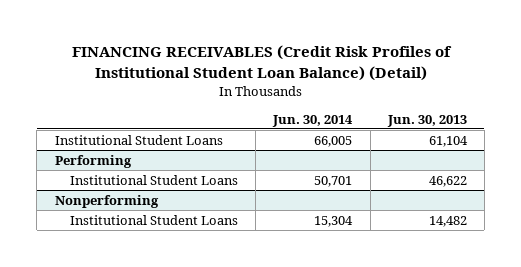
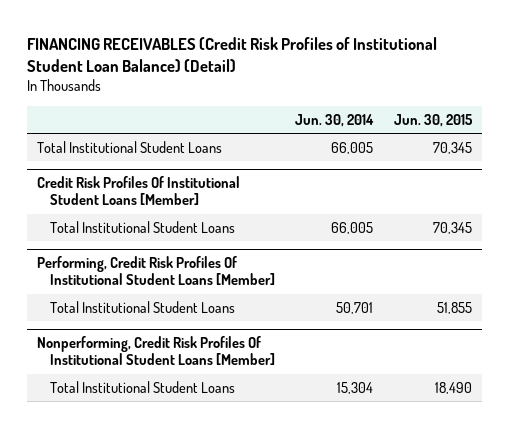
[386,114,467,127] Jun. 30, 2013 -> none
none -> [393,113,473,127] Jun. 30, 2015
[54,154,132,168] Performing -> none
[54,194,159,208] Nonperforming -> none
[54,134,223,145] Institutional Student Loans -> [37,140,223,153] Total Institutional Student Loans
none -> [37,176,241,206] Credit Risk Profiles Of Institutional Student Loans [Member]
[70,174,239,185] Institutional Student Loans -> [49,220,235,233] Total Institutional Student Loans
[314,175,353,187] 50,701 -> [331,221,374,234] 66,005
none -> [37,256,275,286] Performing, Credit Risk Profiles Of Institutional Student Loans [Member]
[70,214,239,225] Institutional Student Loans -> [49,300,235,313] Total Institutional Student Loans
[314,215,354,227] 15,304 -> [336,301,374,314] 50,701
none -> [37,336,275,366] Nonperforming, Credit Risk Profiles Of Institutional Student Loans [Member]
none -> [49,380,235,393] Total Institutional Student Loans

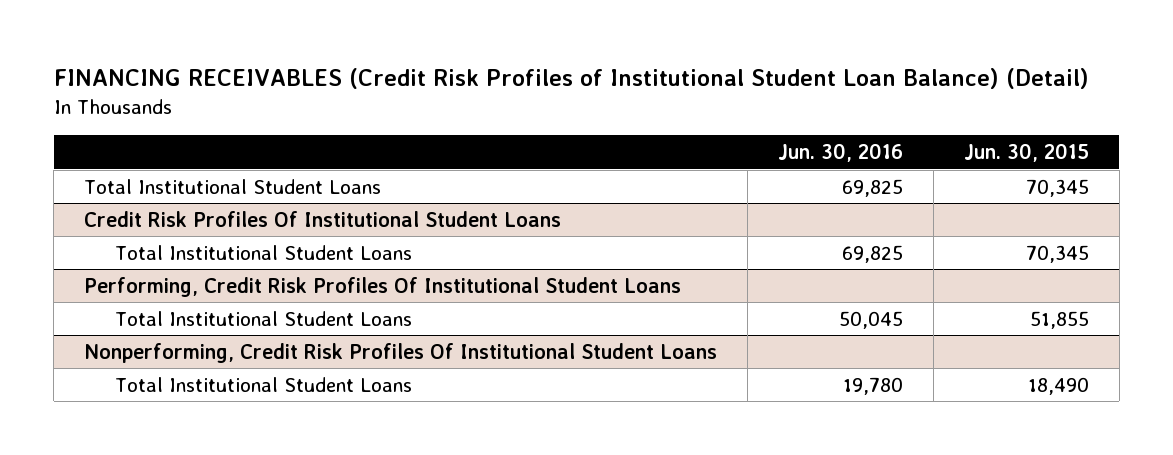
[295,113,375,127] Jun. 30, 2014 -> none
none -> [778,143,904,163] Jun. 30, 2016
[37,176,241,206] Credit Risk Profiles Of Institutional Student Loans [Member] -> [84,210,562,227] Credit Risk Profiles Of Institutional Student Loans
[37,256,275,286] Performing, Credit Risk Profiles Of Institutional Student Loans [Member] -> [84,276,682,297] Performing, Credit Risk Profiles Of Institutional Student Loans
[37,336,275,366] Nonperforming, Credit Risk Profiles Of Institutional Student Loans [Member] -> [84,342,718,363] Nonperforming, Credit Risk Profiles Of Institutional Student Loans

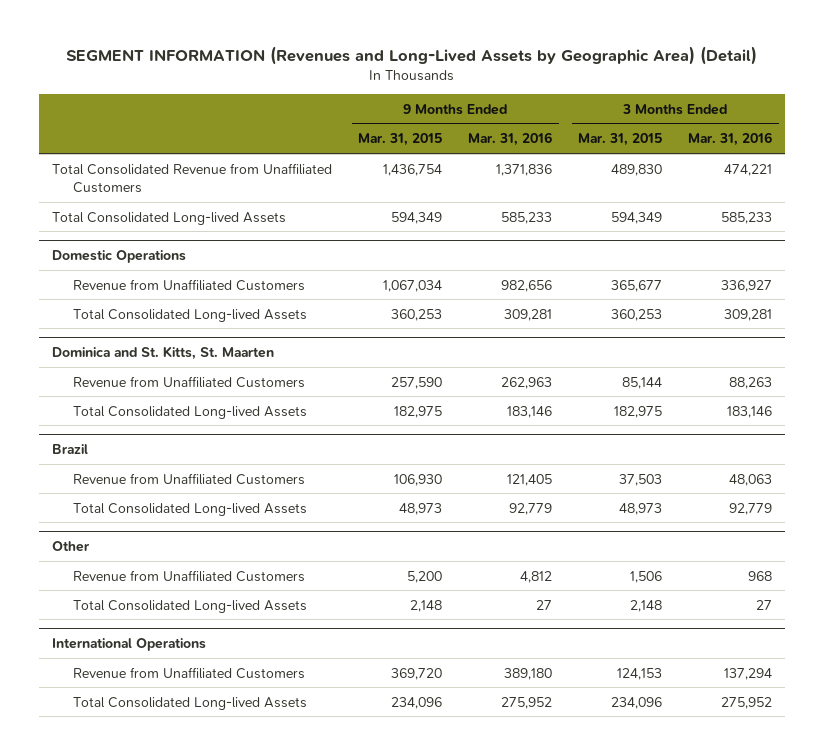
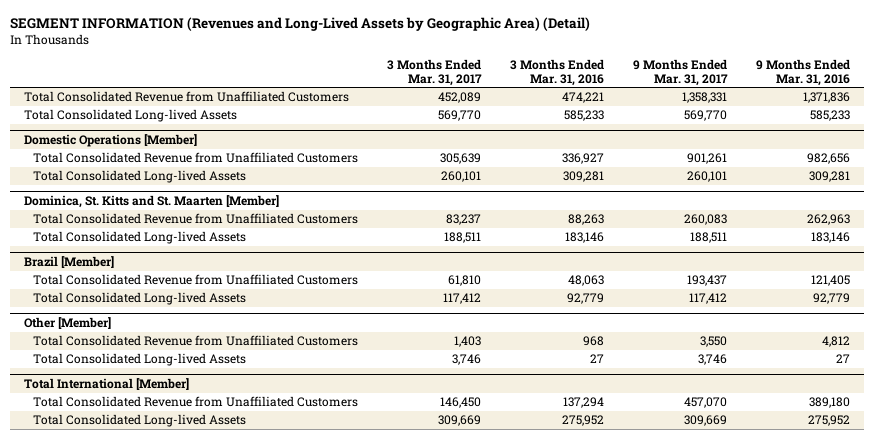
[358,133,443,147] Mar. 31, 2015 -> none
[578,133,663,147] Mar. 31, 2015 -> none
none -> [386,58,482,86] 3 Months Ended Mar. 31, 2017
none -> [632,58,728,86] 9 Months Ended Mar. 31, 2017
[52,249,187,263] Domestic Operations -> [24,134,198,148] Domestic Operations [Member]
[72,278,305,291] Revenue from Unaffiliated Customers -> [33,152,359,164] Total Consolidated Revenue from Unaffiliated Customers
[52,345,275,360] Dominica and St. Kitts, St. Maarten -> [24,195,280,209] Dominica, St. Kitts and St. Maarten [Member]
[72,375,305,388] Revenue from Unaffiliated Customers -> [33,213,359,225] Total Consolidated Revenue from Unaffiliated Customers
[52,443,89,454] Brazil -> [24,256,115,269] Brazil [Member]
[72,472,305,485] Revenue from Unaffiliated Customers -> [33,274,359,286] Total Consolidated Revenue from Unaffiliated Customers
[52,540,91,552] Other -> [24,317,112,330] Other [Member]
[72,569,305,582] Revenue from Unaffiliated Customers -> [33,335,359,347] Total Consolidated Revenue from Unaffiliated Customers
[52,637,207,651] International Operations -> [24,378,190,391] Total International [Member]
[72,666,305,679] Revenue from Unaffiliated Customers -> [33,396,359,408] Total Consolidated Revenue from Unaffiliated Customers

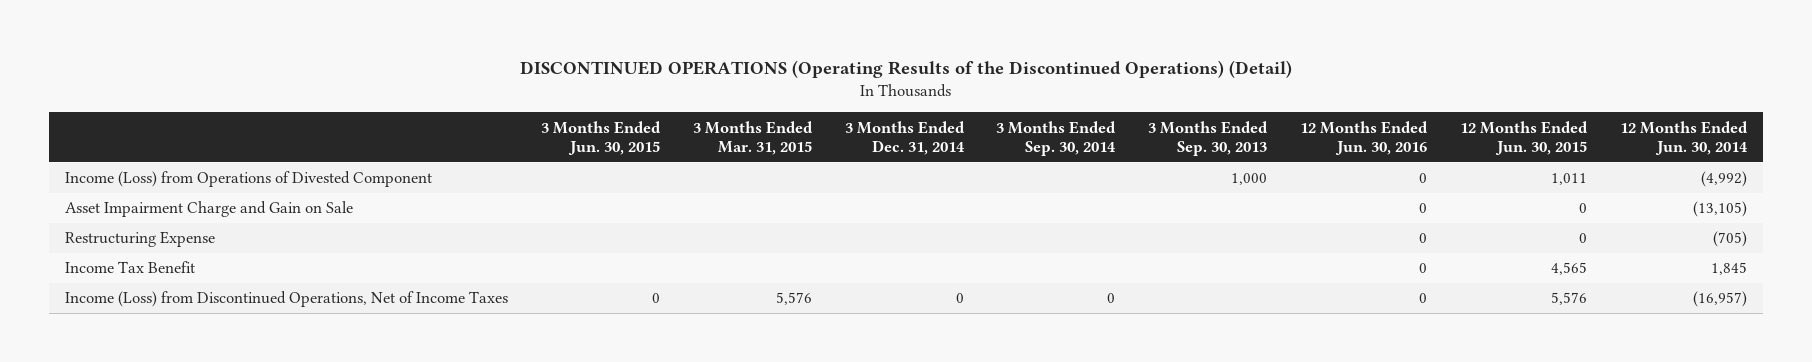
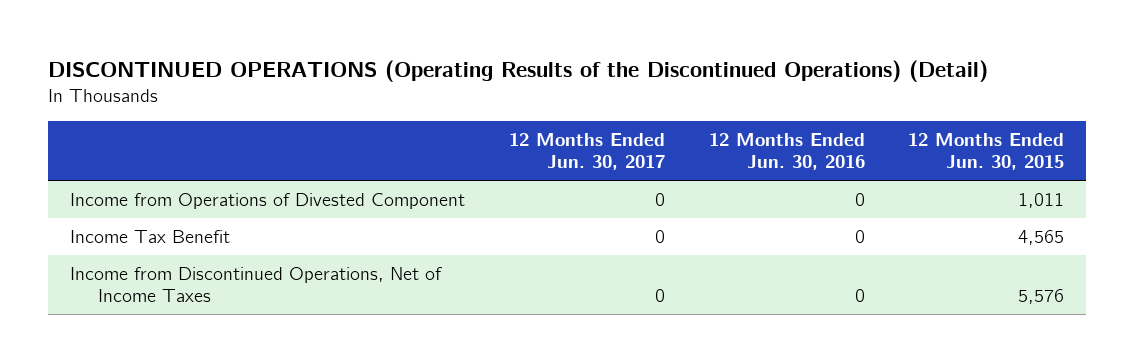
[540,120,661,156] 3 Months Ended Jun. 30, 2015 -> none
[692,120,813,156] 3 Months Ended Mar. 31, 2015 -> none
[844,120,965,156] 3 Months Ended Dec. 31, 2014 -> none
[996,120,1117,157] 3 Months Ended Sep. 30, 2014 -> none
[1148,120,1269,157] 3 Months Ended Sep. 30, 2013 -> none
[1619,120,1748,156] 12 Months Ended Jun. 30, 2014 -> none
none -> [508,132,665,171] 12 Months Ended Jun. 30, 2017
[65,201,354,218] Asset Impairment Charge and Gain on Sale -> none
[65,231,216,248] Restructuring Expense -> none
[65,171,433,188] Income (Loss) from Operations of Divested Component -> [69,192,465,209] Income from Operations of Divested Component
[65,291,509,308] Income (Loss) from Discontinued Operations, Net of Income Taxes -> [69,266,442,303] Income from Discontinued Operations, Net of Income Taxes

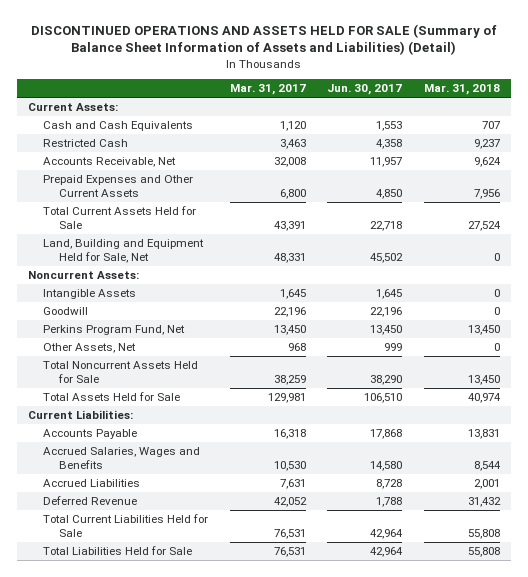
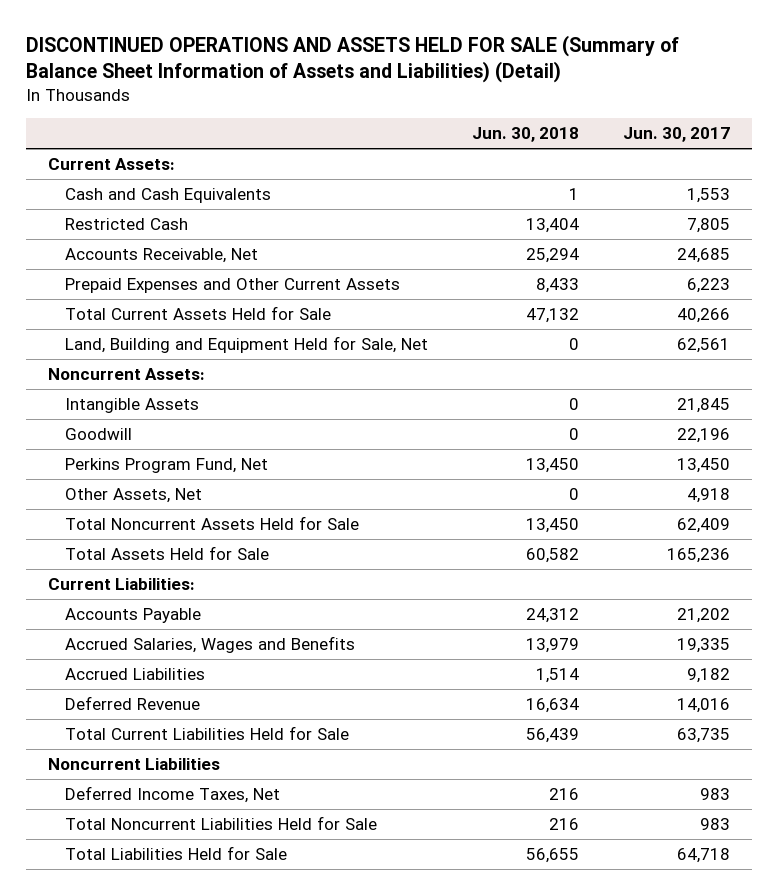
[229,84,306,96] Mar. 31, 2017 -> none
[423,84,500,96] Mar. 31, 2018 -> none
none -> [471,127,579,143] Jun. 30, 2018
[376,139,403,150] 4,358 -> [686,218,730,234] 7,805
[370,157,403,168] 11,957 -> [676,248,730,264] 24,685
[376,188,403,199] 4,850 -> [686,278,730,294] 6,223
[370,220,403,231] 22,718 -> [676,308,730,324] 40,266
[370,252,404,263] 45,502 -> [676,338,730,354] 62,561
[376,289,403,300] 1,645 -> [676,398,730,414] 21,845
[384,343,403,352] 999 -> [686,488,730,504] 4,918
[370,374,403,385] 38,290 -> [676,518,730,534] 62,409
[364,393,403,404] 106,510 -> [666,548,730,564] 165,236
[370,429,403,440] 17,868 -> [676,608,730,624] 21,202
[370,460,403,471] 14,580 -> [676,638,730,654] 19,335
[376,479,403,490] 8,728 -> [686,668,730,684] 9,182
[376,497,403,508] 1,788 -> [676,698,730,714] 14,016
[370,528,404,539] 42,964 -> [676,728,730,744] 63,735
none -> [48,758,221,771] Noncurrent Liabilities
none -> [64,786,280,804] Deferred Income Taxes, Net
none -> [64,816,377,831] Total Noncurrent Liabilities Held for Sale
[370,547,404,558] 42,964 -> [676,848,730,864] 64,718

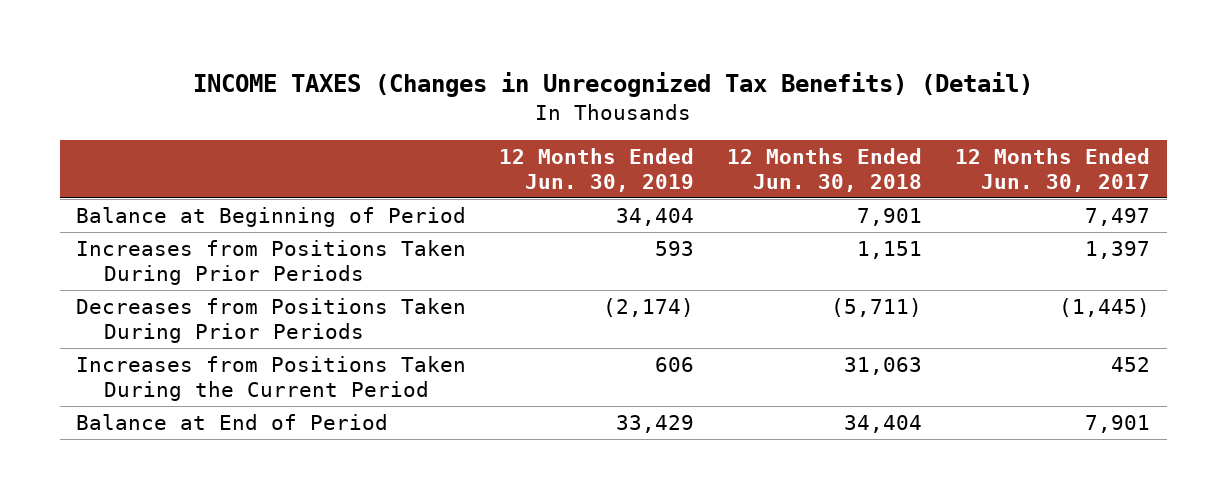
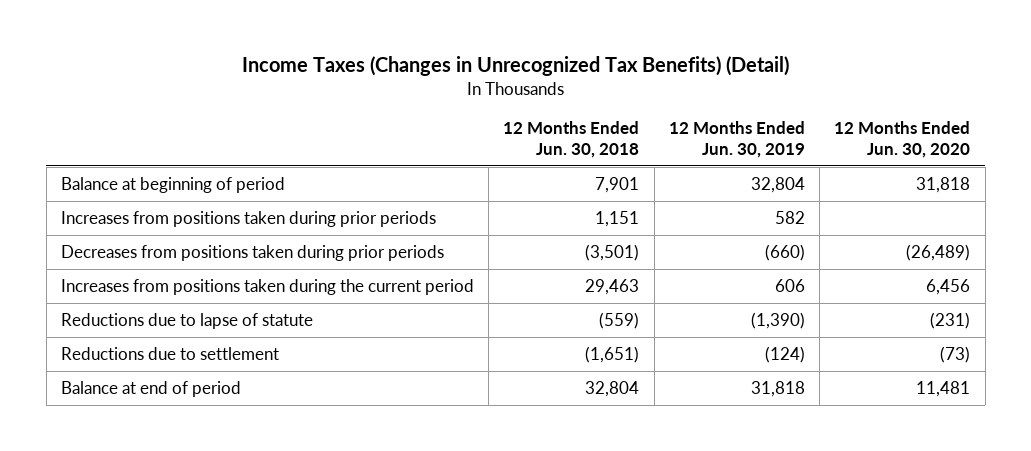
[193,71,1034,97] INCOME TAXES (Changes in Unrecognized Tax Benefits) (Detail) -> [241,56,789,77] Income Taxes (Changes in Unrecognized Tax Benefits) (Detail)
[955,148,1151,192] 12 Months Ended Jun. 30, 2017 -> none
none -> [834,121,971,158] 12 Months Ended Jun. 30, 2020
[76,207,467,228] Balance at Beginning of Period -> [60,176,285,193] Balance at beginning of period
[616,208,695,227] 34,404 -> [750,176,805,193] 32,804
[76,240,467,285] Increases from Positions Taken During Prior Periods -> [60,210,436,227] Increases from positions taken during prior periods
[655,241,695,257] 593 -> [774,210,805,224] 582
[76,298,467,343] Decreases from Positions Taken During Prior Periods -> [60,244,444,261] Decreases from positions taken during prior periods
[603,298,695,318] (2,174) -> [764,243,805,261] (660)
[831,298,923,318] (5,711) -> [585,243,640,261] (3,501)
[76,356,467,401] Increases from Positions Taken During the Current Period -> [60,278,474,295] Increases from positions taken during the current period
[844,357,923,376] 31,063 -> [585,278,640,295] 29,463
none -> [60,312,313,329] Reductions due to lapse of statute
none -> [60,346,279,360] Reductions due to settlement
[76,414,389,431] Balance at End of Period -> [60,380,241,397] Balance at end of period
[616,415,695,434] 33,429 -> [750,380,805,397] 31,818
[844,415,923,434] 34,404 -> [585,380,640,397] 32,804

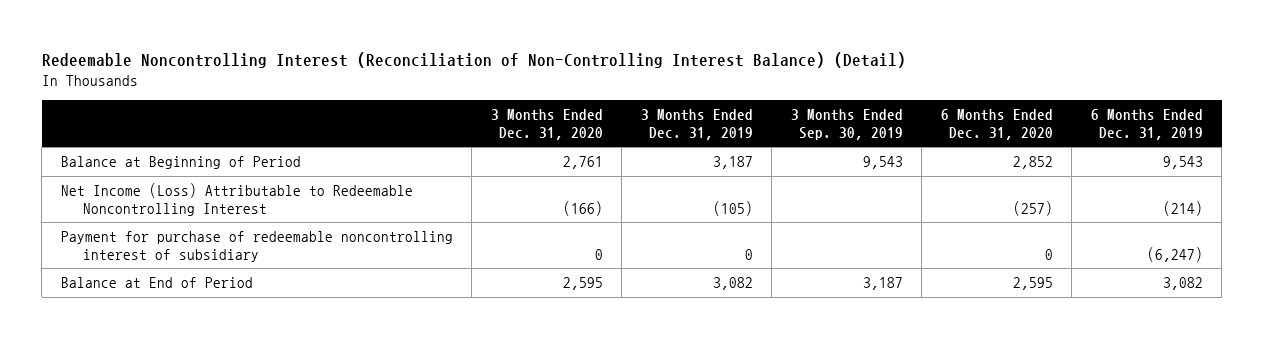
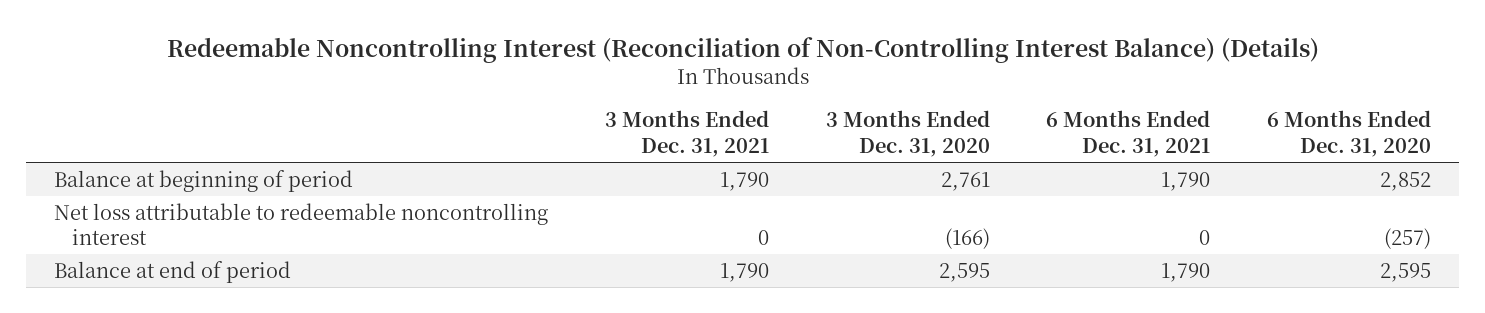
[41,51,906,68] Redeemable Noncontrolling Interest (Reconciliation of Non-Controlling Interest Balance) (Detail) -> [166,36,1319,63] Redeemable Noncontrolling Interest (Reconciliation of Non-Controlling Interest Balance) (Details)
[640,109,753,140] 3 Months Ended Dec. 31, 2019 -> none
[790,109,903,140] 3 Months Ended Sep. 30, 2019 -> none
[1090,109,1203,140] 6 Months Ended Dec. 31, 2019 -> none
none -> [605,110,770,157] 3 Months Ended Dec. 31, 2021
none -> [1046,110,1211,157] 6 Months Ended Dec. 31, 2021
[60,231,453,262] Payment for purchase of redeemable noncontrolling interest of subsidiary -> none
[60,156,301,170] Balance at Beginning of Period -> [54,169,354,192] Balance at beginning of period
[60,183,413,216] Net Income (Loss) Attributable to Redeemable Noncontrolling Interest -> [54,202,549,246] Net loss attributable to redeemable noncontrolling interest
[60,277,253,289] Balance at End of Period -> [54,260,292,283] Balance at end of period

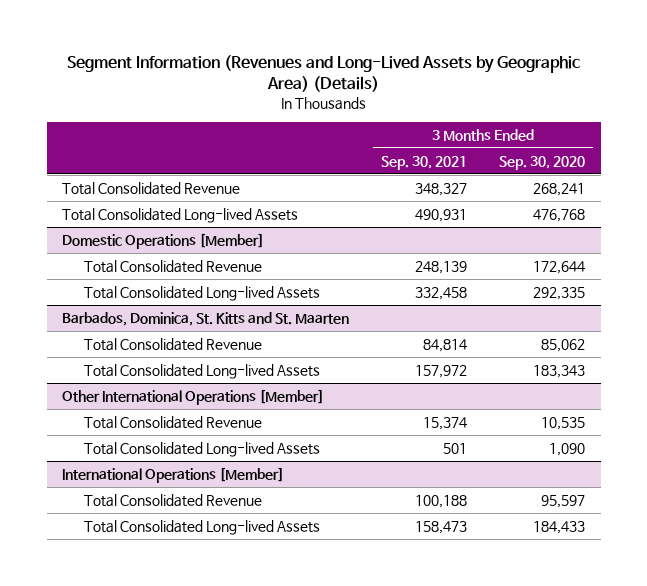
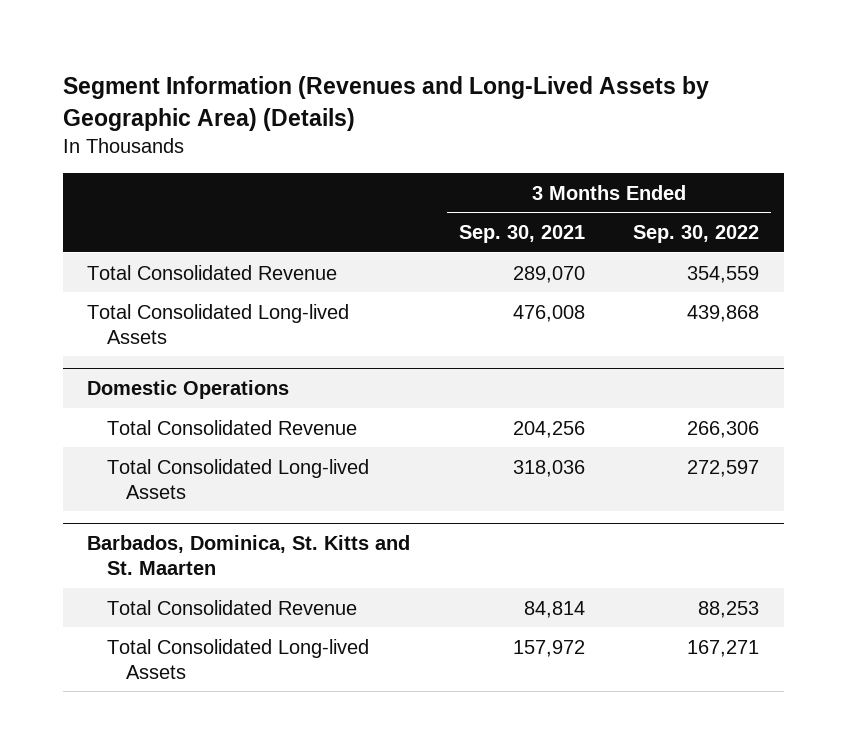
[498,155,585,170] Sep. 30, 2020 -> none
none -> [633,225,760,244] Sep. 30, 2022
[415,183,468,197] 348,327 -> [512,265,585,283] 289,070
[415,209,468,223] 490,931 -> [512,304,585,322] 476,008
[62,233,265,250] Domestic Operations [Member] -> [87,380,290,400] Domestic Operations
[415,261,468,275] 248,139 -> [512,420,585,438] 204,256
[415,287,468,301] 332,458 -> [512,459,585,477] 318,036
[62,389,325,406] Other International Operations [Member] -> none
[83,416,262,430] Total Consolidated Revenue -> none
[83,442,320,458] Total Consolidated Long-lived Assets -> none
[62,467,285,484] International Operations [Member] -> none
[83,494,262,508] Total Consolidated Revenue -> none
[83,520,320,536] Total Consolidated Long-lived Assets -> none

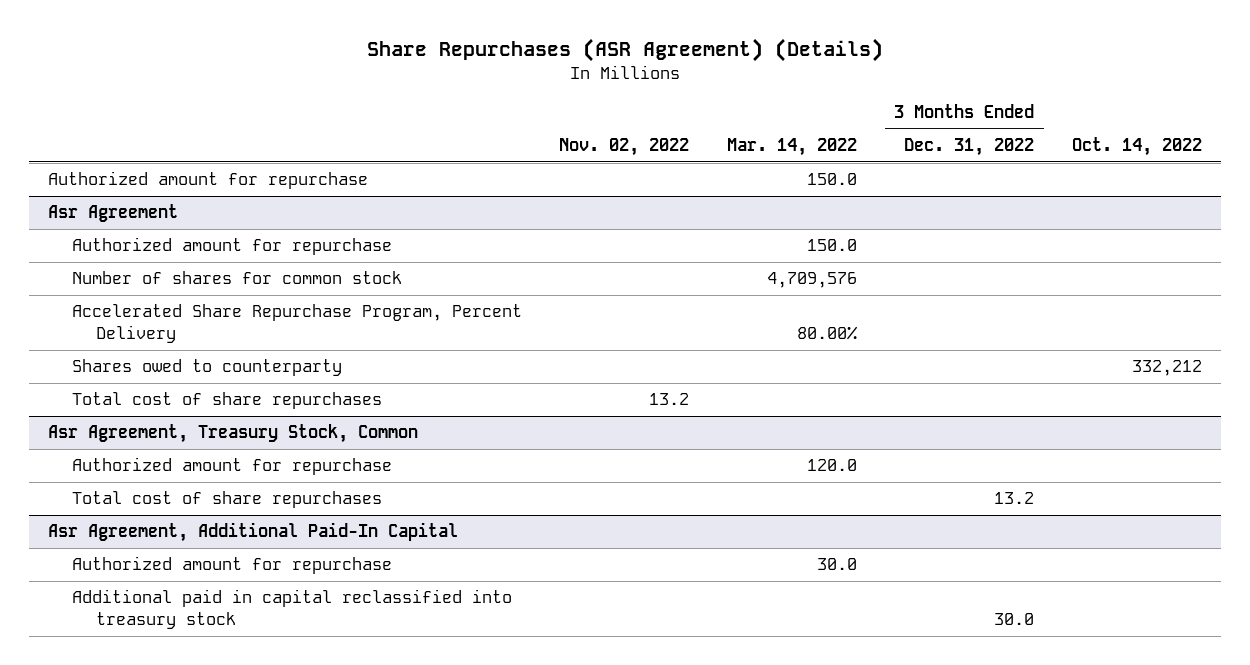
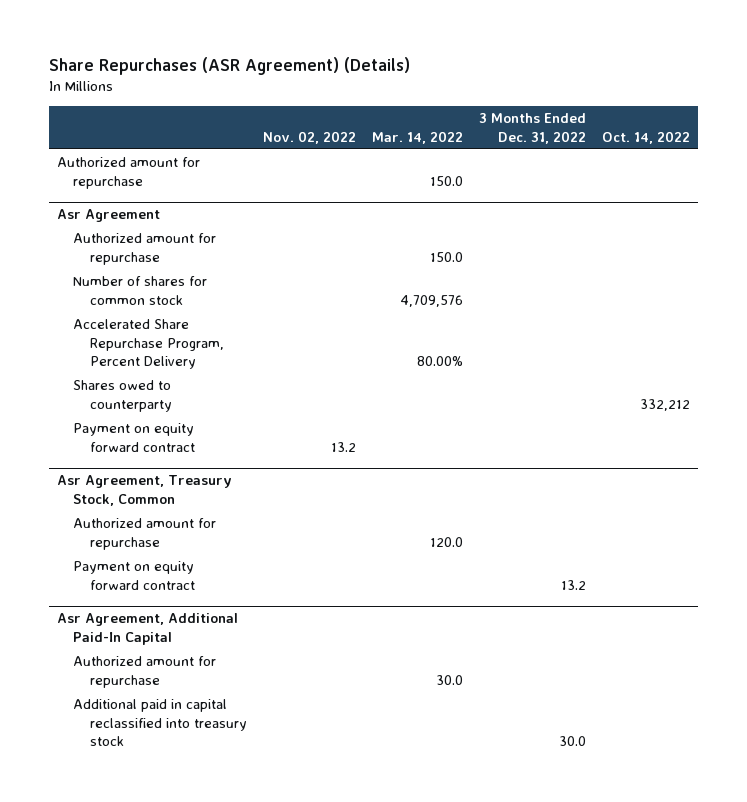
[71,392,382,410] Total cost of share repurchases -> [73,422,196,452] Payment on equity forward contract
[71,491,382,509] Total cost of share repurchases -> [73,560,196,590] Payment on equity forward contract

